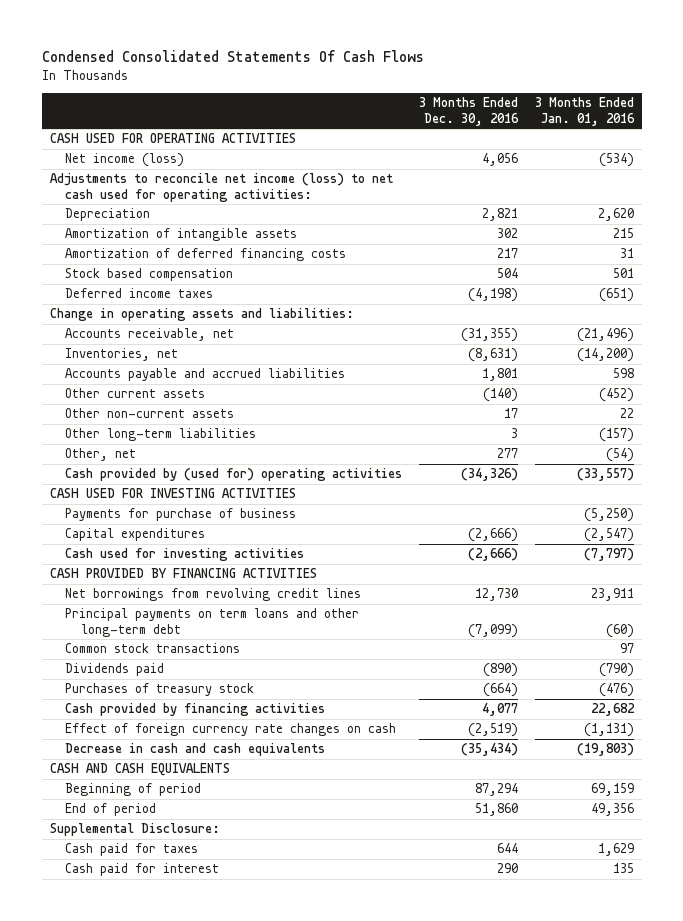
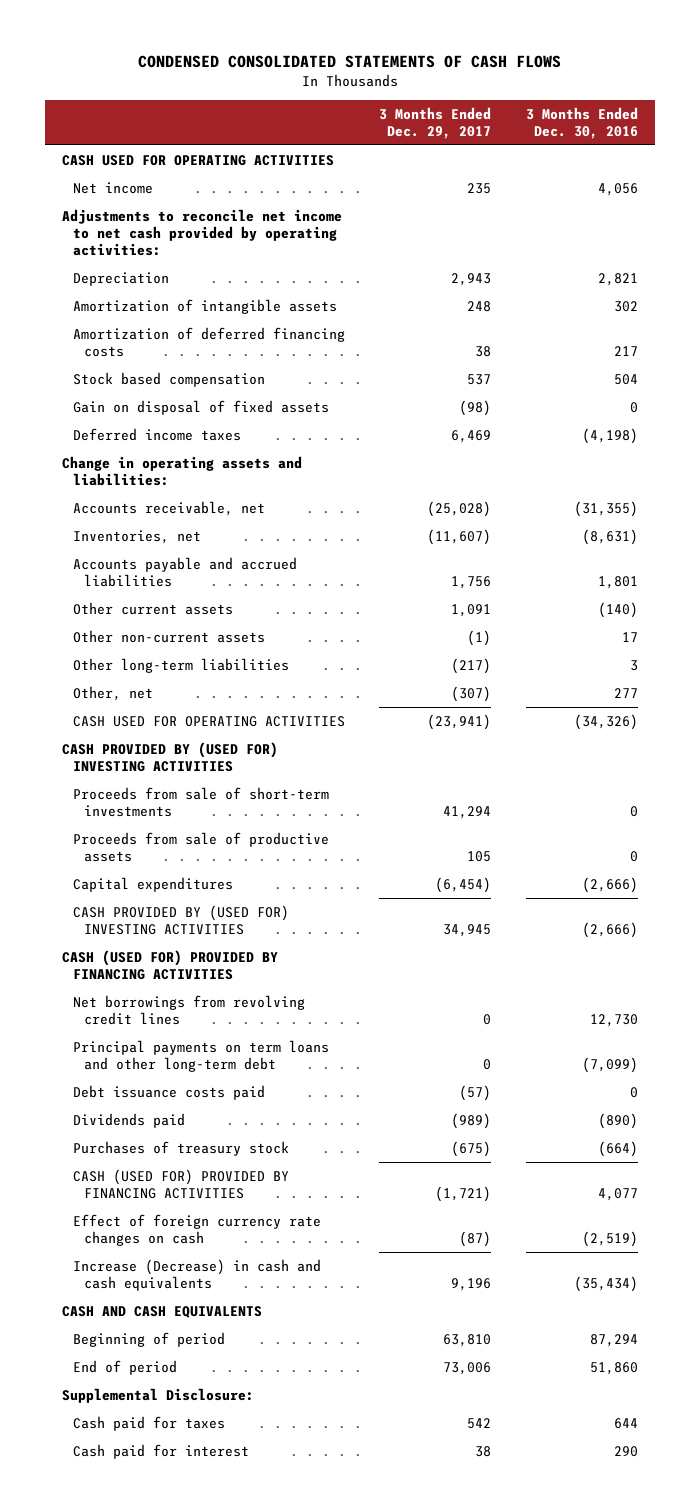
[41,49,424,62] Condensed Consolidated Statements Of Cash Flows -> [138,54,562,68] CONDENSED CONSOLIDATED STATEMENTS OF CASH FLOWS
[534,96,635,126] 3 Months Ended Jan. 01, 2016 -> none
none -> [379,106,492,140] 3 Months Ended Dec. 29, 2017
[65,153,185,168] Net income (loss) -> [73,181,154,194] Net income
[49,173,393,203] Adjustments to reconcile net income (loss) to net cash used for operating activities: -> [62,208,343,257] Adjustments to reconcile net income to net cash provided by operating activities:
none -> [73,399,330,415] Gain on disposal of fixed assets
[65,508,297,522] Payments for purchase of business -> none
[65,468,403,482] Cash provided by (used for) operating activities -> [73,715,346,727] CASH USED FOR OPERATING ACTIVITIES
[49,488,296,499] CASH USED FOR INVESTING ACTIVITIES -> [62,741,279,773] CASH PROVIDED BY (USED FOR) INVESTING ACTIVITIES
none -> [73,786,330,818] Proceeds from sale of short-term investments
none -> [73,831,330,863] Proceeds from sale of productive assets
[65,548,305,562] Cash used for investing activities -> [73,904,290,936] CASH PROVIDED BY (USED FOR) INVESTING ACTIVITIES
[49,568,317,579] CASH PROVIDED BY FINANCING ACTIVITIES -> [62,949,279,981] CASH (USED FOR) PROVIDED BY FINANCING ACTIVITIES
[65,643,241,654] Common stock transactions -> none
none -> [73,1084,266,1100] Debt issuance costs paid
[65,703,326,717] Cash provided by financing activities -> [73,1168,290,1200] CASH (USED FOR) PROVIDED BY FINANCING ACTIVITIES
[65,743,326,757] Decrease in cash and cash equivalents -> [73,1258,322,1292] Increase (Decrease) in cash and cash equivalents

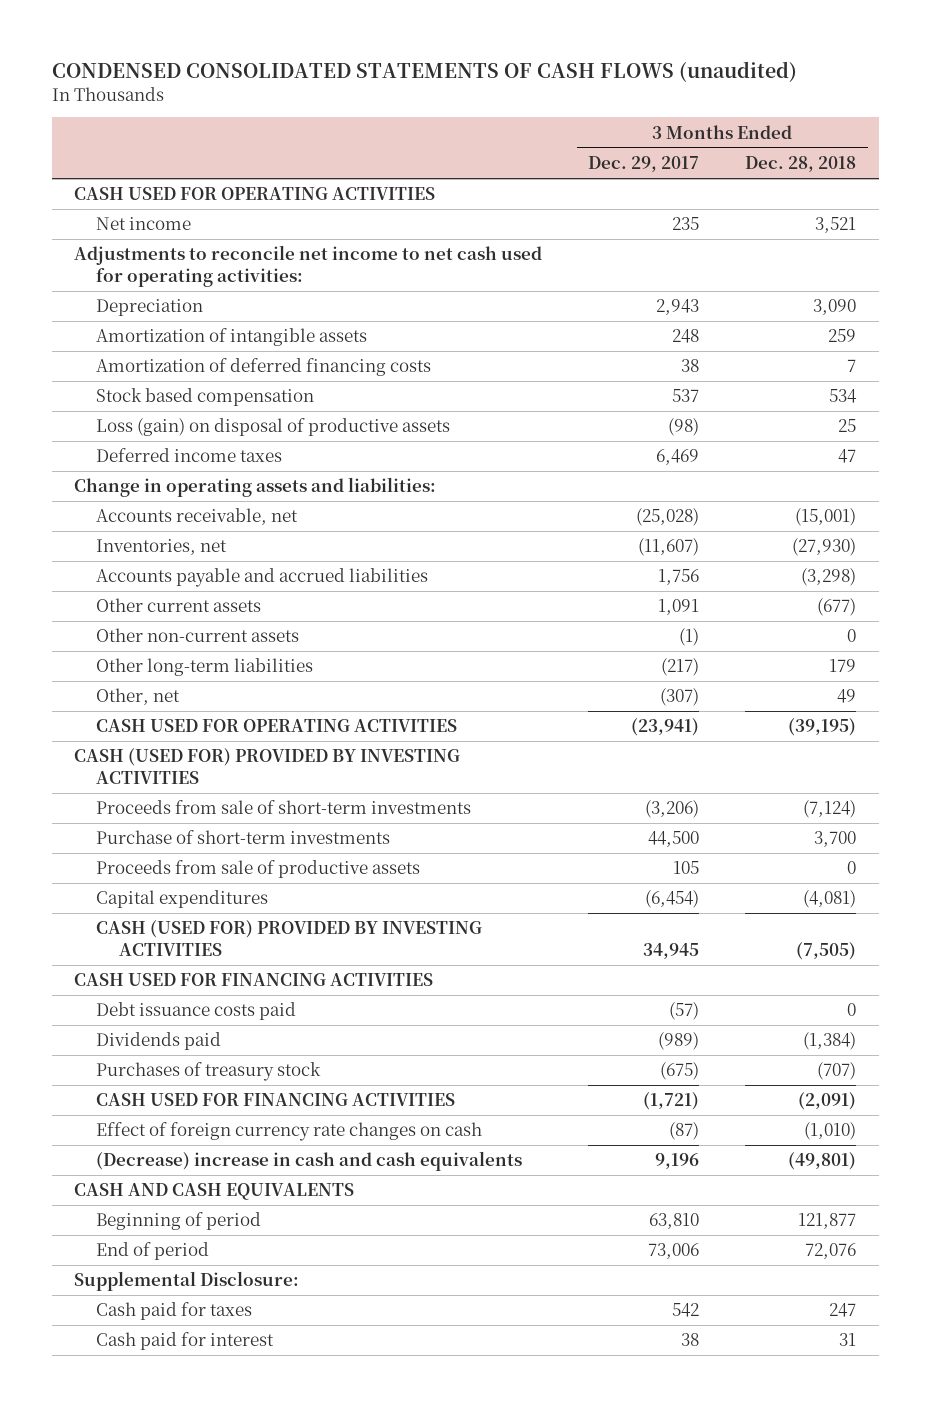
[138,54,562,68] CONDENSED CONSOLIDATED STATEMENTS OF CASH FLOWS -> [51,60,797,82] CONDENSED CONSOLIDATED STATEMENTS OF CASH FLOWS (unaudited)
[525,106,638,140] 3 Months Ended Dec. 30, 2016 -> none
none -> [745,156,857,173] Dec. 28, 2018
[62,208,343,257] Adjustments to reconcile net income to net cash provided by operating activities: -> [74,245,543,287] Adjustments to reconcile net income to net cash used for operating activities:
[73,399,330,415] Gain on disposal of fixed assets -> [96,418,451,437] Loss (gain) on disposal of productive assets
[62,741,279,773] CASH PROVIDED BY (USED FOR) INVESTING ACTIVITIES -> [74,748,461,784] CASH (USED FOR) PROVIDED BY INVESTING ACTIVITIES
[443,806,492,820] 41,294 -> [645,800,700,819] (3,206)
none -> [96,830,391,845] Purchase of short-term investments
[73,994,306,1026] Net borrowings from revolving credit lines -> none
[73,1039,330,1073] Principal payments on term loans and other long-term debt -> none
[73,904,290,936] CASH PROVIDED BY (USED FOR) INVESTING ACTIVITIES -> [96,920,483,956] CASH (USED FOR) PROVIDED BY INVESTING ACTIVITIES
[62,949,279,981] CASH (USED FOR) PROVIDED BY FINANCING ACTIVITIES -> [74,973,434,987] CASH USED FOR FINANCING ACTIVITIES
[73,1168,290,1200] CASH (USED FOR) PROVIDED BY FINANCING ACTIVITIES -> [96,1093,456,1107] CASH USED FOR FINANCING ACTIVITIES
[73,1258,322,1292] Increase (Decrease) in cash and cash equivalents -> [96,1151,523,1172] (Decrease) increase in cash and cash equivalents

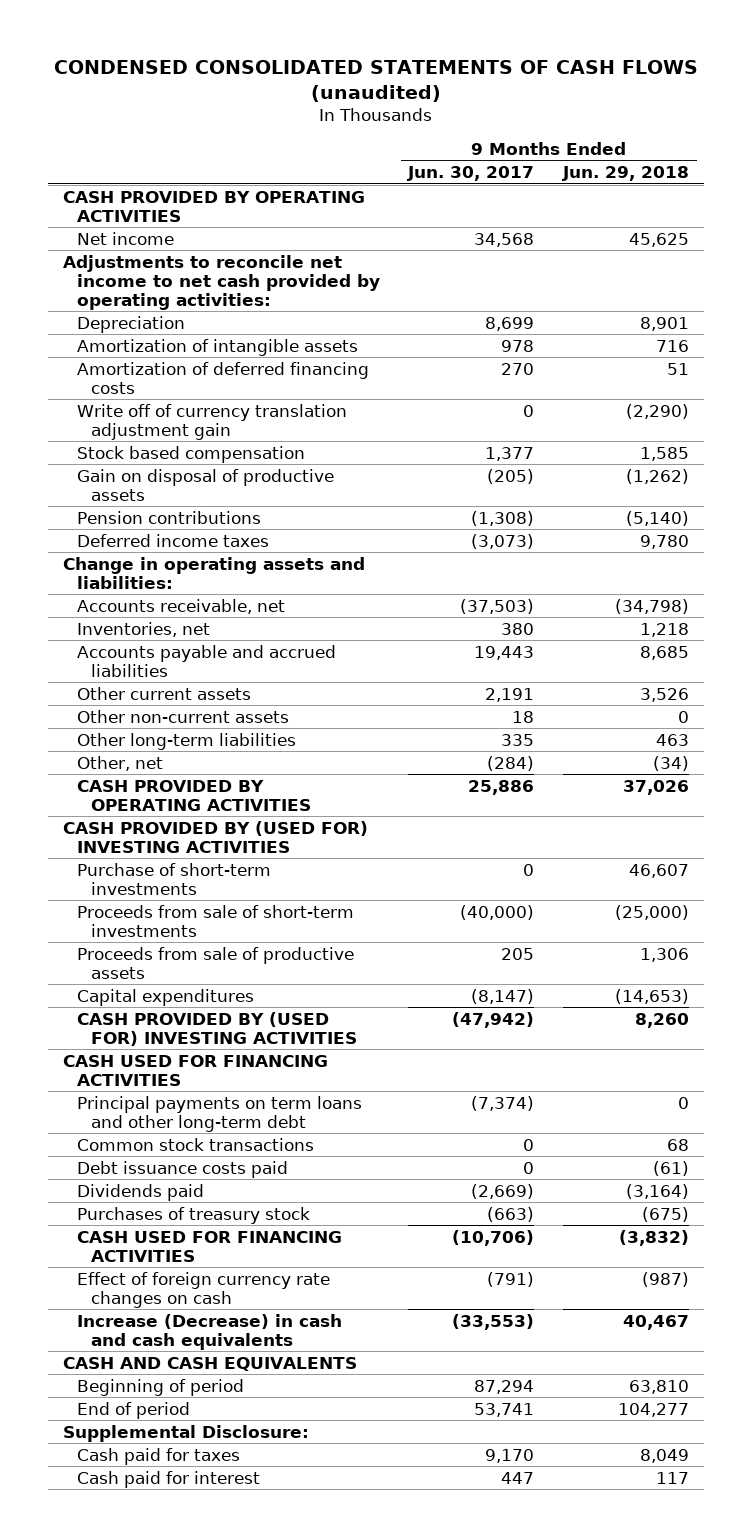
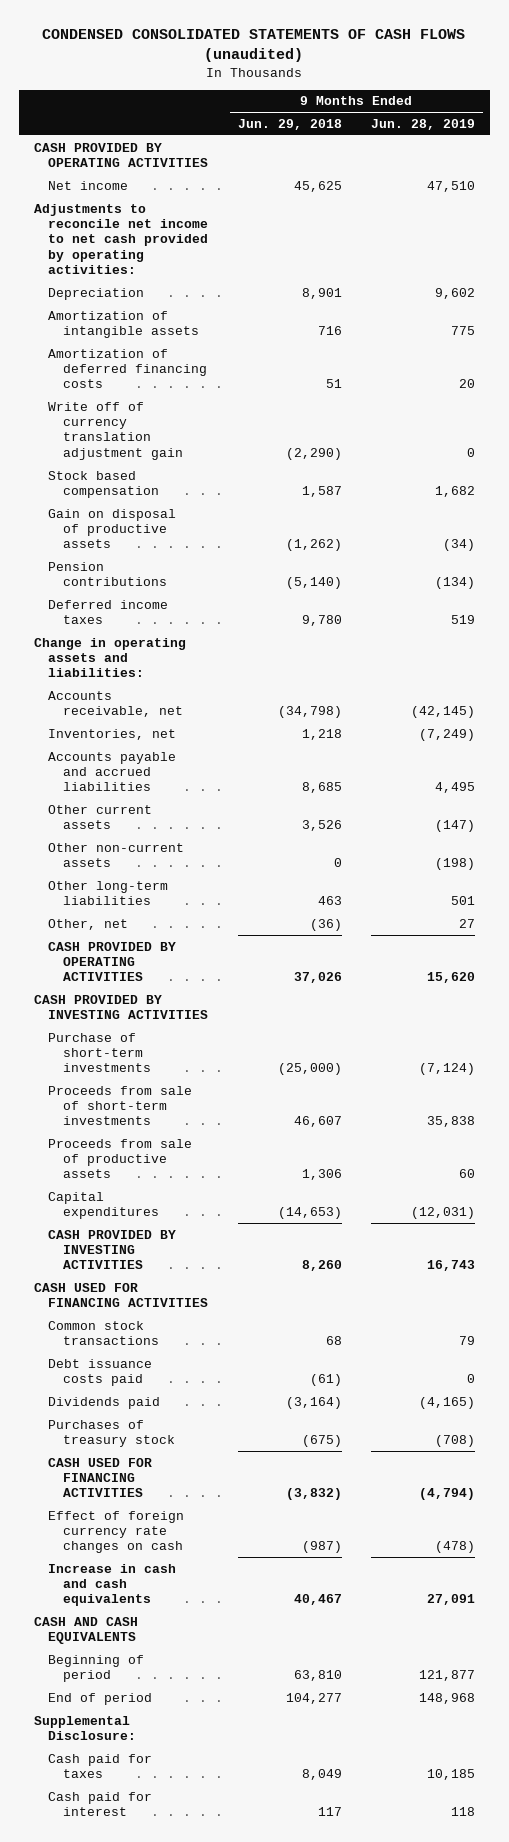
[407,165,535,181] Jun. 30, 2017 -> none
none -> [371,118,476,130] Jun. 28, 2019
[640,446,690,461] 1,585 -> [301,485,342,497] 1,587
[653,755,690,771] (34) -> [309,918,342,931] (36)
[62,820,368,853] CASH PROVIDED BY (USED FOR) INVESTING ACTIVITIES -> [33,994,209,1019] CASH PROVIDED BY INVESTING ACTIVITIES
[629,863,690,878] 46,607 -> [277,1063,342,1076] (25,000)
[615,904,690,920] (25,000) -> [293,1116,342,1128] 46,607
[76,1011,357,1046] CASH PROVIDED BY (USED FOR) INVESTING ACTIVITIES -> [48,1229,177,1270] CASH PROVIDED BY INVESTING ACTIVITIES
[76,1095,362,1132] Principal payments on term loans and other long-term debt -> none
[76,1313,342,1350] Increase (Decrease) in cash and cash equivalents -> [48,1563,177,1607] Increase in cash and cash equivalents

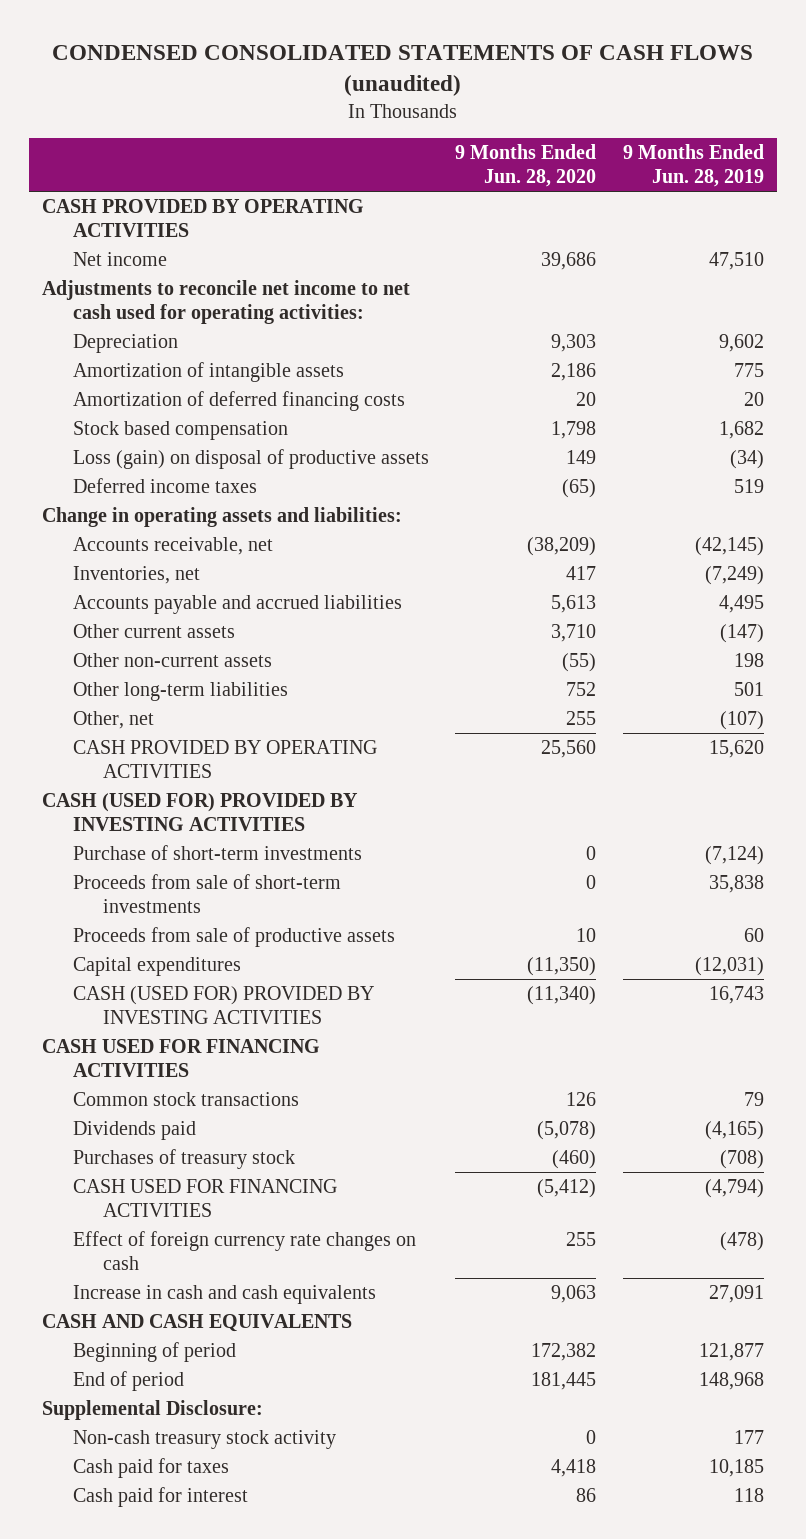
[237,118,342,130] Jun. 29, 2018 -> none
none -> [455,144,597,187] 9 Months Ended Jun. 28, 2020
[33,203,209,274] Adjustments to reconcile net income to net cash provided by operating activities: -> [42,280,411,324] Adjustments to reconcile net income to net cash used for operating activities:
[48,401,184,460] Write off of currency translation adjustment gain -> none
[48,561,168,586] Pension contributions -> none
[48,508,177,549] Gain on disposal of productive assets -> [72,449,429,470] Loss (gain) on disposal of productive assets
[435,857,476,870] (198) -> [733,653,764,668] 198
[459,918,476,928] 27 -> [719,711,764,731] (107)
[33,994,209,1019] CASH PROVIDED BY INVESTING ACTIVITIES -> [42,793,359,831] CASH (USED FOR) PROVIDED BY INVESTING ACTIVITIES
[48,1229,177,1270] CASH PROVIDED BY INVESTING ACTIVITIES -> [72,986,374,1024] CASH (USED FOR) PROVIDED BY INVESTING ACTIVITIES
[48,1358,153,1386] Debt issuance costs paid -> none
none -> [72,1430,336,1450] Non-cash treasury stock activity

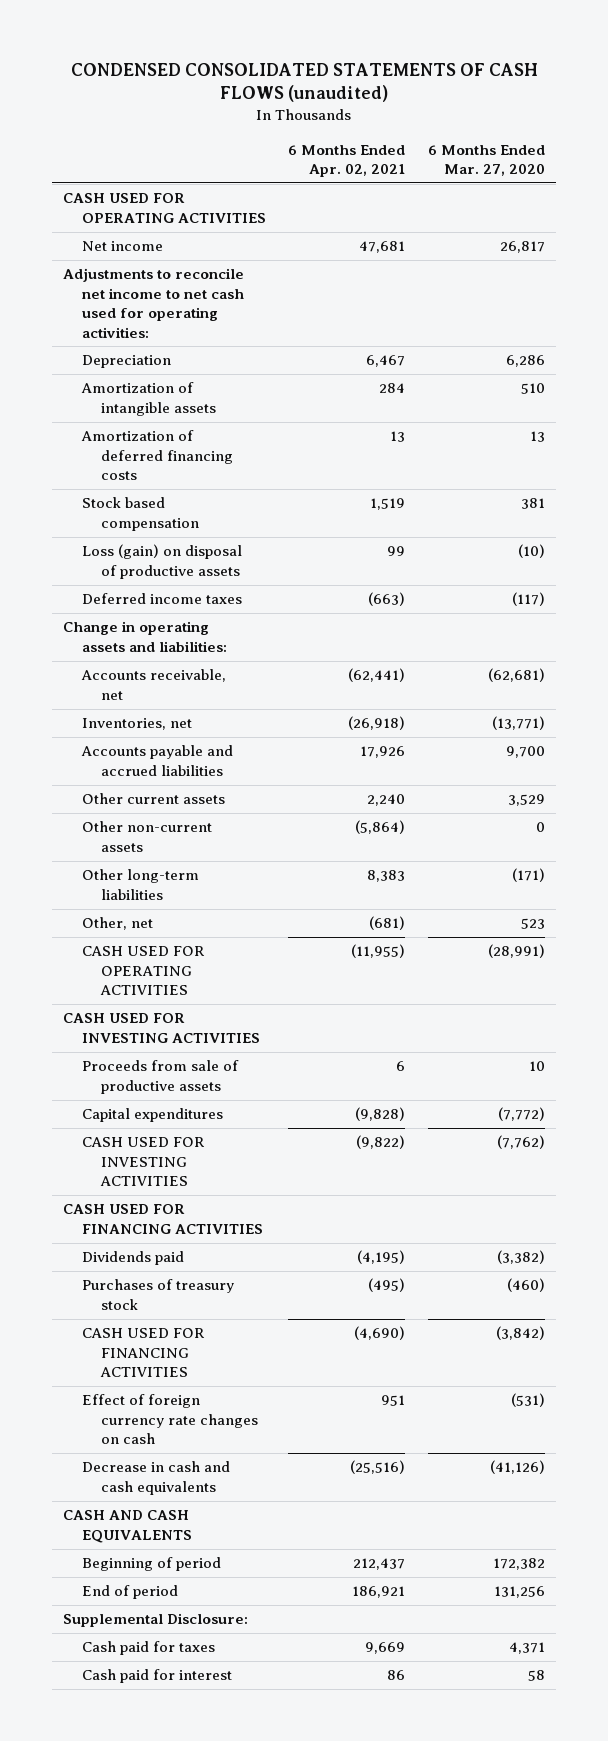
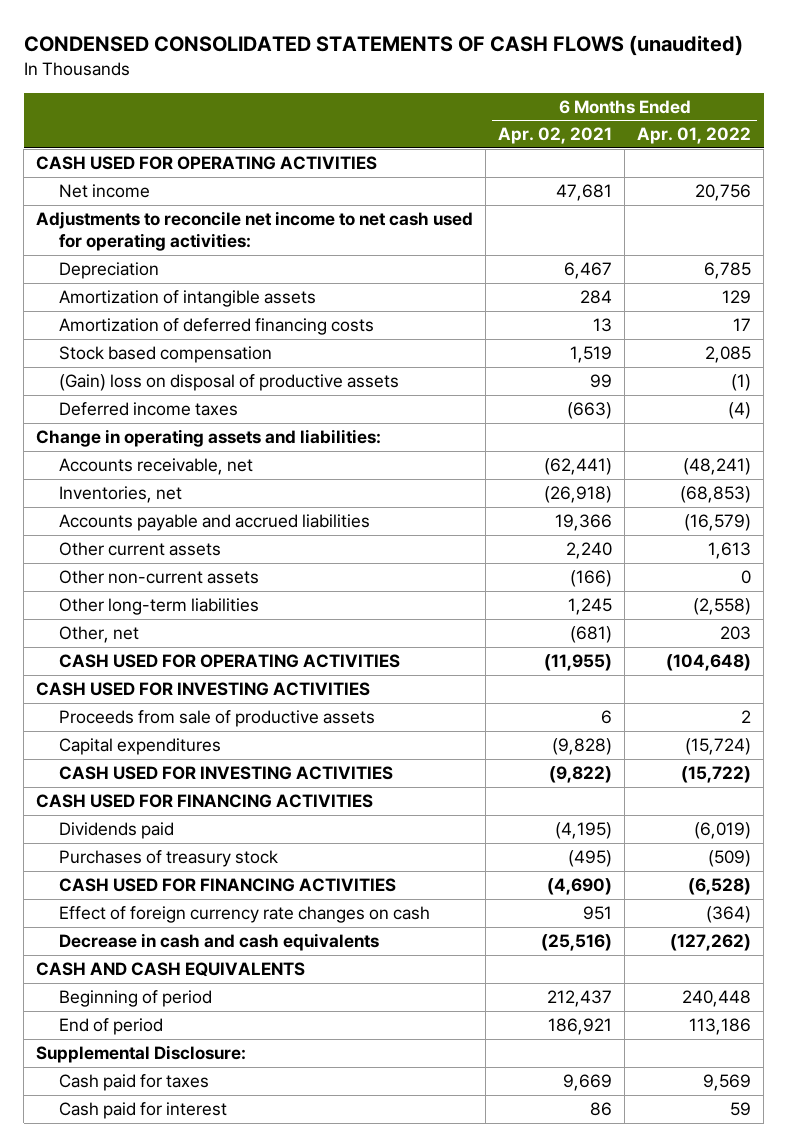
[427,144,545,176] 6 Months Ended Mar. 27, 2020 -> none
none -> [637,127,752,145] Apr. 01, 2022
[82,544,243,579] Loss (gain) on disposal of productive assets -> [58,374,399,392] (Gain) loss on disposal of productive assets
[360,746,406,759] 17,926 -> [555,514,613,532] 19,366
[355,820,406,835] (5,864) -> [570,570,613,588] (166)
[367,870,406,883] 8,383 -> [568,598,613,616] 1,245

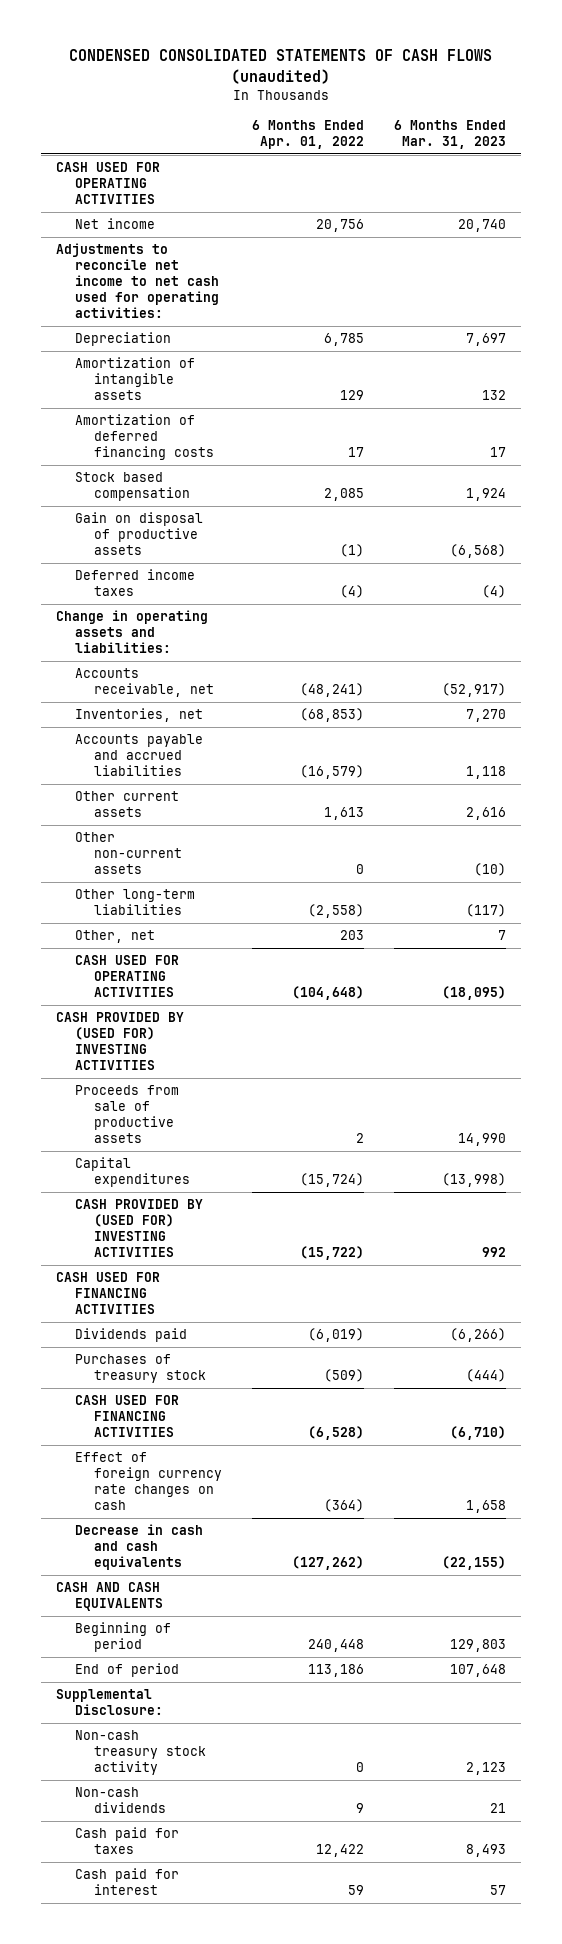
[498,127,613,145] Apr. 02, 2021 -> none
none -> [393,120,506,150] 6 Months Ended Mar. 31, 2023
[58,374,399,392] (Gain) loss on disposal of productive assets -> [75,512,204,556] Gain on disposal of productive assets
[36,682,371,697] CASH USED FOR INVESTING ACTIVITIES -> [55,1012,184,1071] CASH PROVIDED BY (USED FOR) INVESTING ACTIVITIES
[58,766,393,781] CASH USED FOR INVESTING ACTIVITIES -> [75,1199,204,1258] CASH PROVIDED BY (USED FOR) INVESTING ACTIVITIES
none -> [75,1730,207,1776] Non-cash treasury stock activity
none -> [75,1787,167,1814] Non-cash dividends
[703,1074,752,1092] 9,569 -> [316,1844,365,1858] 12,422

